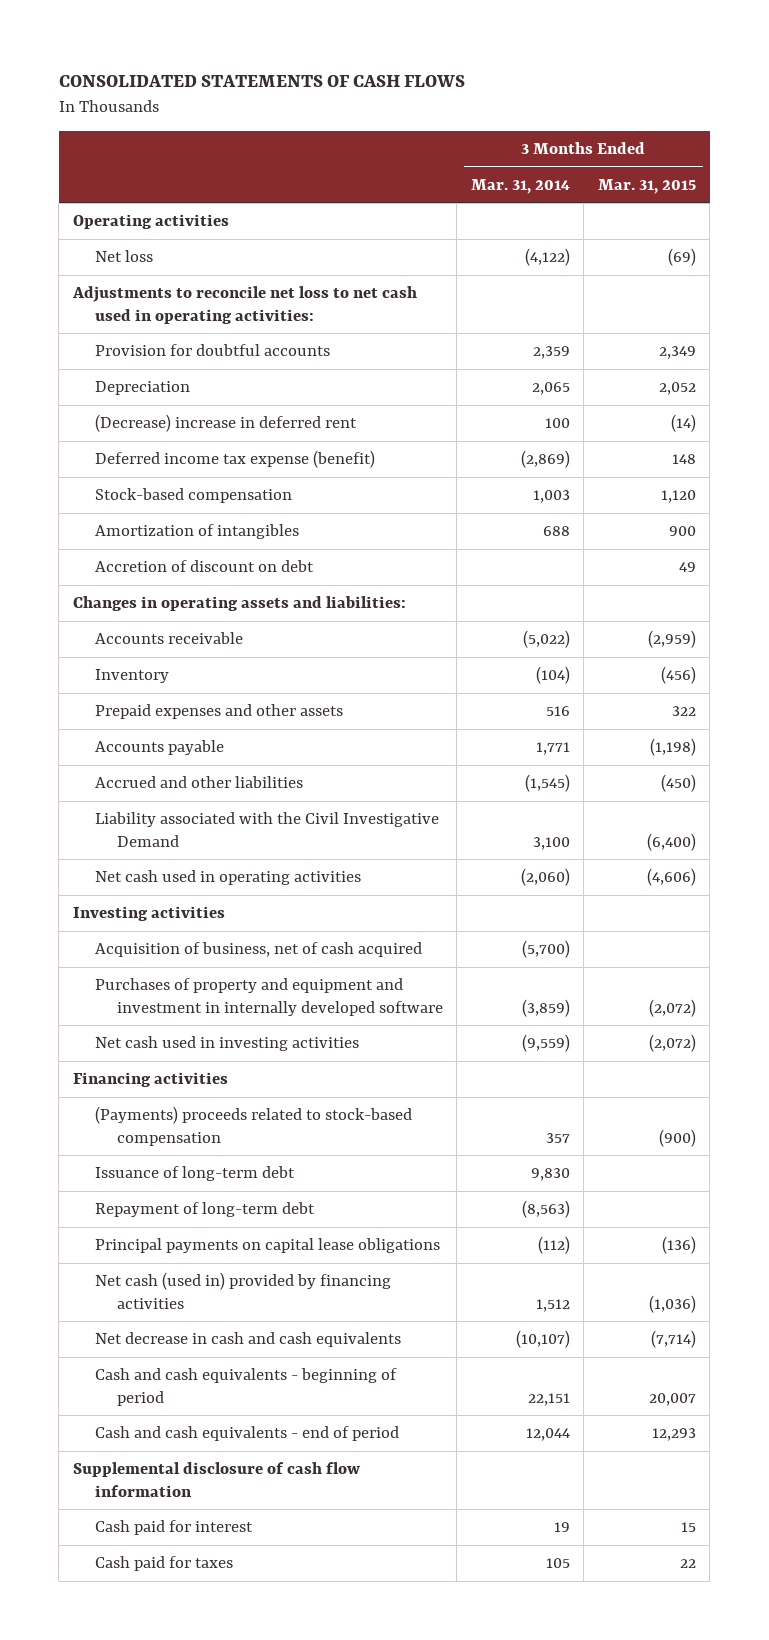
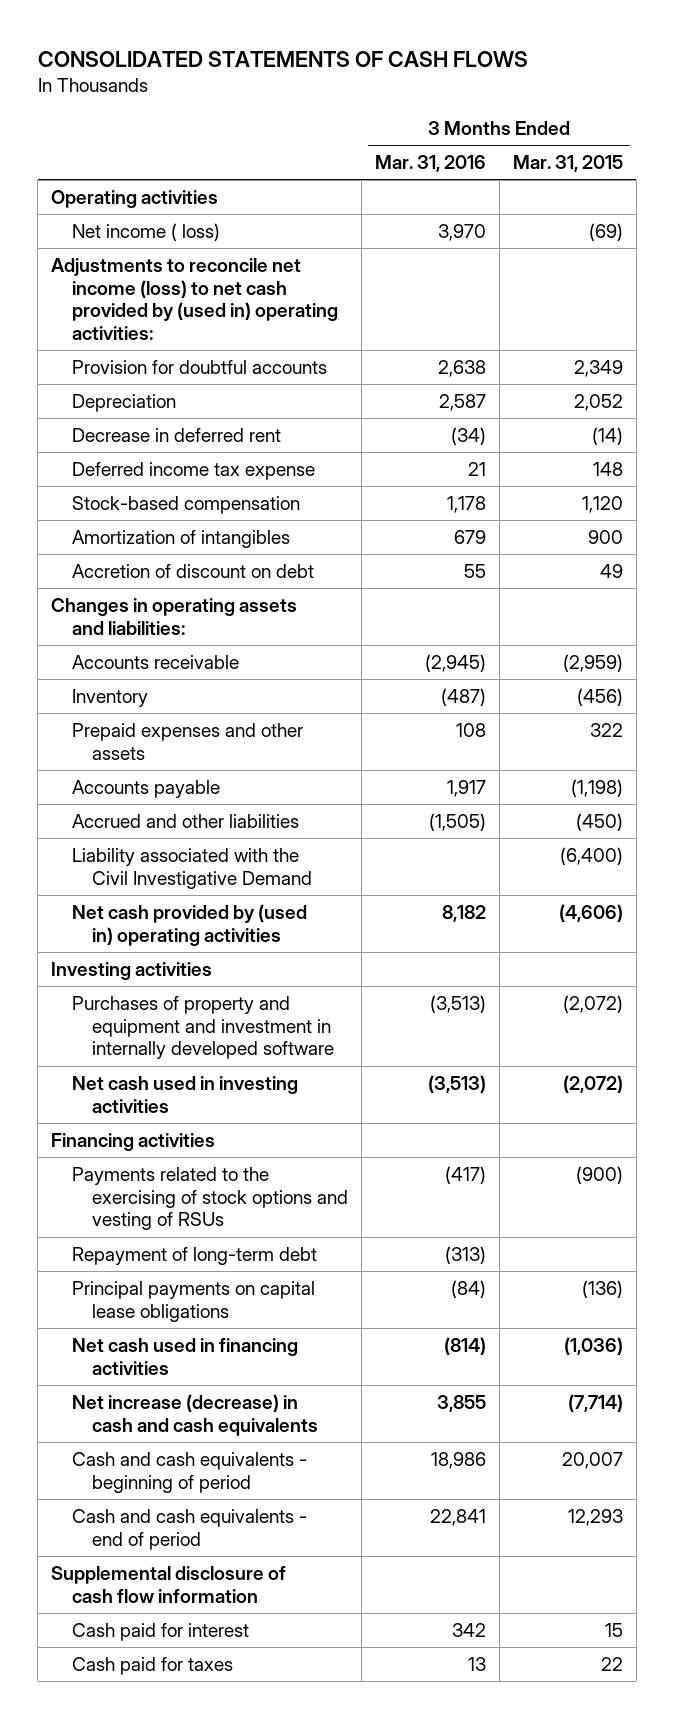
[470,178,570,194] Mar. 31, 2014 -> none
none -> [374,155,486,173] Mar. 31, 2016
[94,250,153,263] Net loss -> [71,222,220,241] Net income ( loss)
[71,286,417,324] Adjustments to reconcile net loss to net cash used in operating activities: -> [51,257,338,341] Adjustments to reconcile net income (loss) to net cash provided by (used in) operating activities:
[94,414,357,433] (Decrease) increase in deferred rent -> [71,427,281,442] Decrease in deferred rent
[94,450,375,469] Deferred income tax expense (benefit) -> [71,461,315,480] Deferred income tax expense
[94,870,361,886] Net cash used in operating activities -> [71,903,307,946] Net cash provided by (used in) operating activities
[94,942,422,958] Acquisition of business, net of cash acquired -> none
[94,1166,295,1182] Issuance of long-term debt -> none
[94,1106,412,1146] (Payments) proceeds related to stock-based compensation -> [71,1166,349,1231] Payments related to the exercising of stock options and vesting of RSUs
[94,1272,391,1309] Net cash (used in) provided by financing activities -> [71,1337,298,1375] Net cash used in financing activities
[94,1332,401,1348] Net decrease in cash and cash equivalents -> [71,1393,319,1436] Net increase (decrease) in cash and cash equivalents

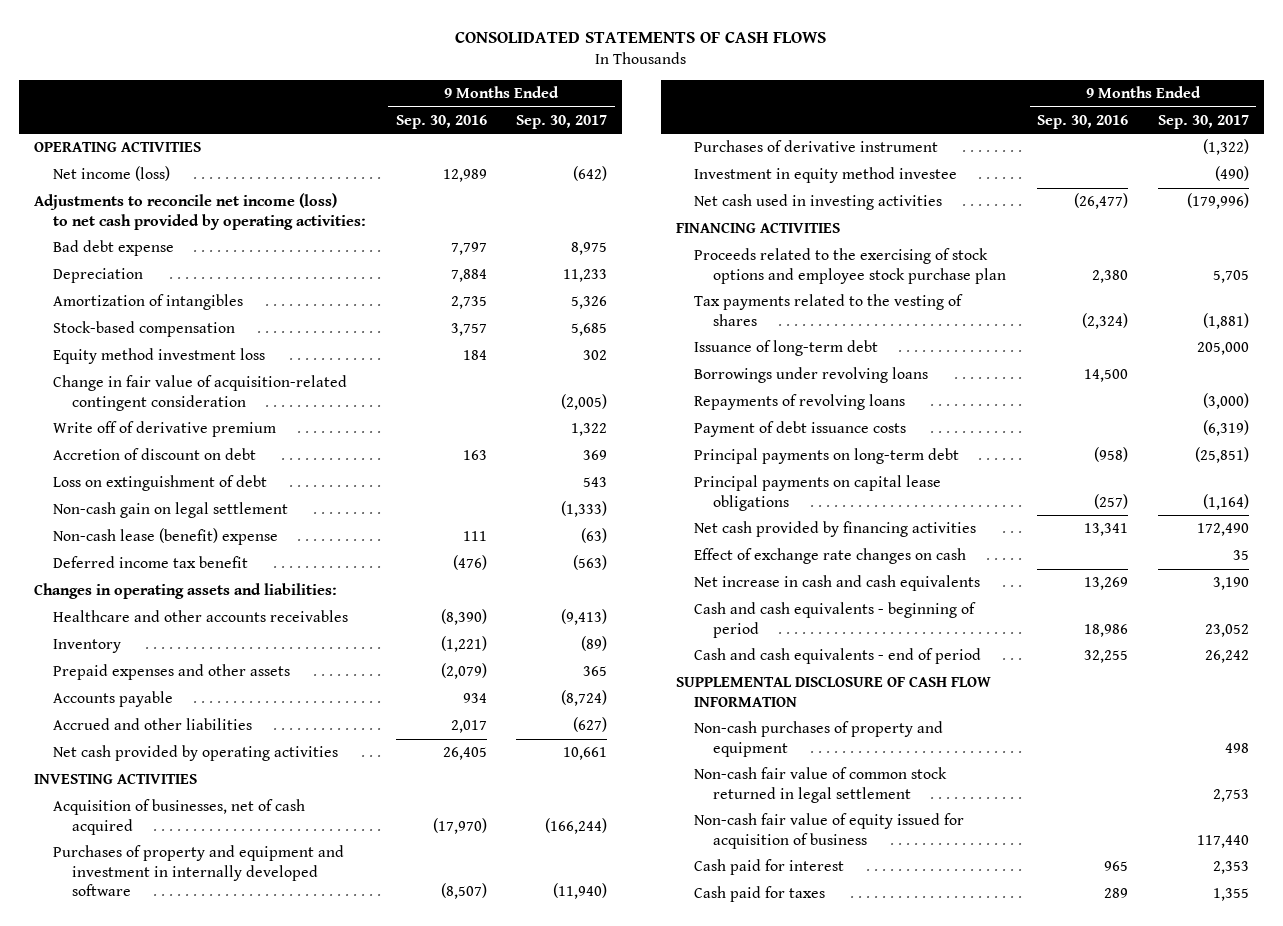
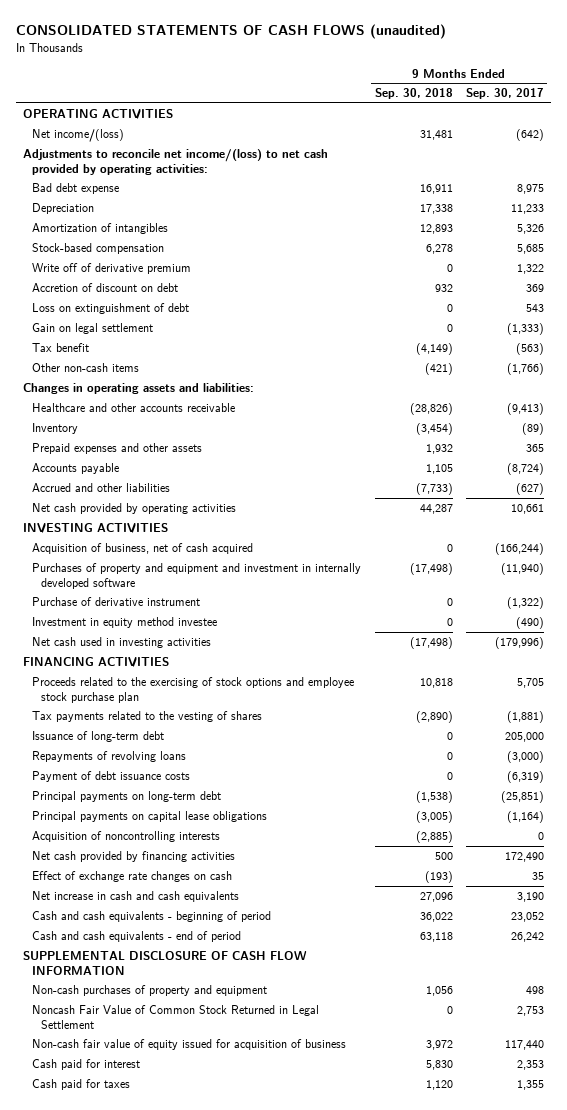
[455,32,827,44] CONSOLIDATED STATEMENTS OF CASH FLOWS -> [16,24,447,40] CONSOLIDATED STATEMENTS OF CASH FLOWS (unaudited)
[395,114,487,129] Sep. 30, 2016 -> none
none -> [374,88,453,100] Sep. 30, 2018
[52,166,170,182] Net income (loss) -> [32,129,125,143] Net income/(loss)
[34,193,366,230] Adjustments to reconcile net income (loss) to net cash provided by operating activities: -> [23,149,329,175] Adjustments to reconcile net income/(loss) to net cash provided by operating activities:
[52,348,265,365] Equity method investment loss -> none
[52,375,347,411] Change in fair value of acquisition-related contingent consideration -> none
[52,528,278,546] Non-cash lease (benefit) expense -> none
[52,502,288,519] Non-cash gain on legal settlement -> [32,323,154,335] Gain on legal settlement
[52,556,248,569] Deferred income tax benefit -> [32,343,90,353] Tax benefit
none -> [32,363,140,373] Other non-cash items
[52,610,348,623] Healthcare and other accounts receivables -> [32,403,236,413] Healthcare and other accounts receivable
[52,799,305,835] Acquisition of businesses, net of cash acquired -> [32,543,254,555] Acquisition of business, net of cash acquired
[694,140,939,153] Purchases of derivative instrument -> [32,597,201,607] Purchase of derivative instrument
[694,367,929,384] Borrowings under revolving loans -> none
none -> [32,831,221,843] Acquisition of noncontrolling interests
[694,767,948,803] Non-cash fair value of common stock returned in legal settlement -> [32,1005,320,1029] Noncash Fair Value of Common Stock Returned in Legal Settlement

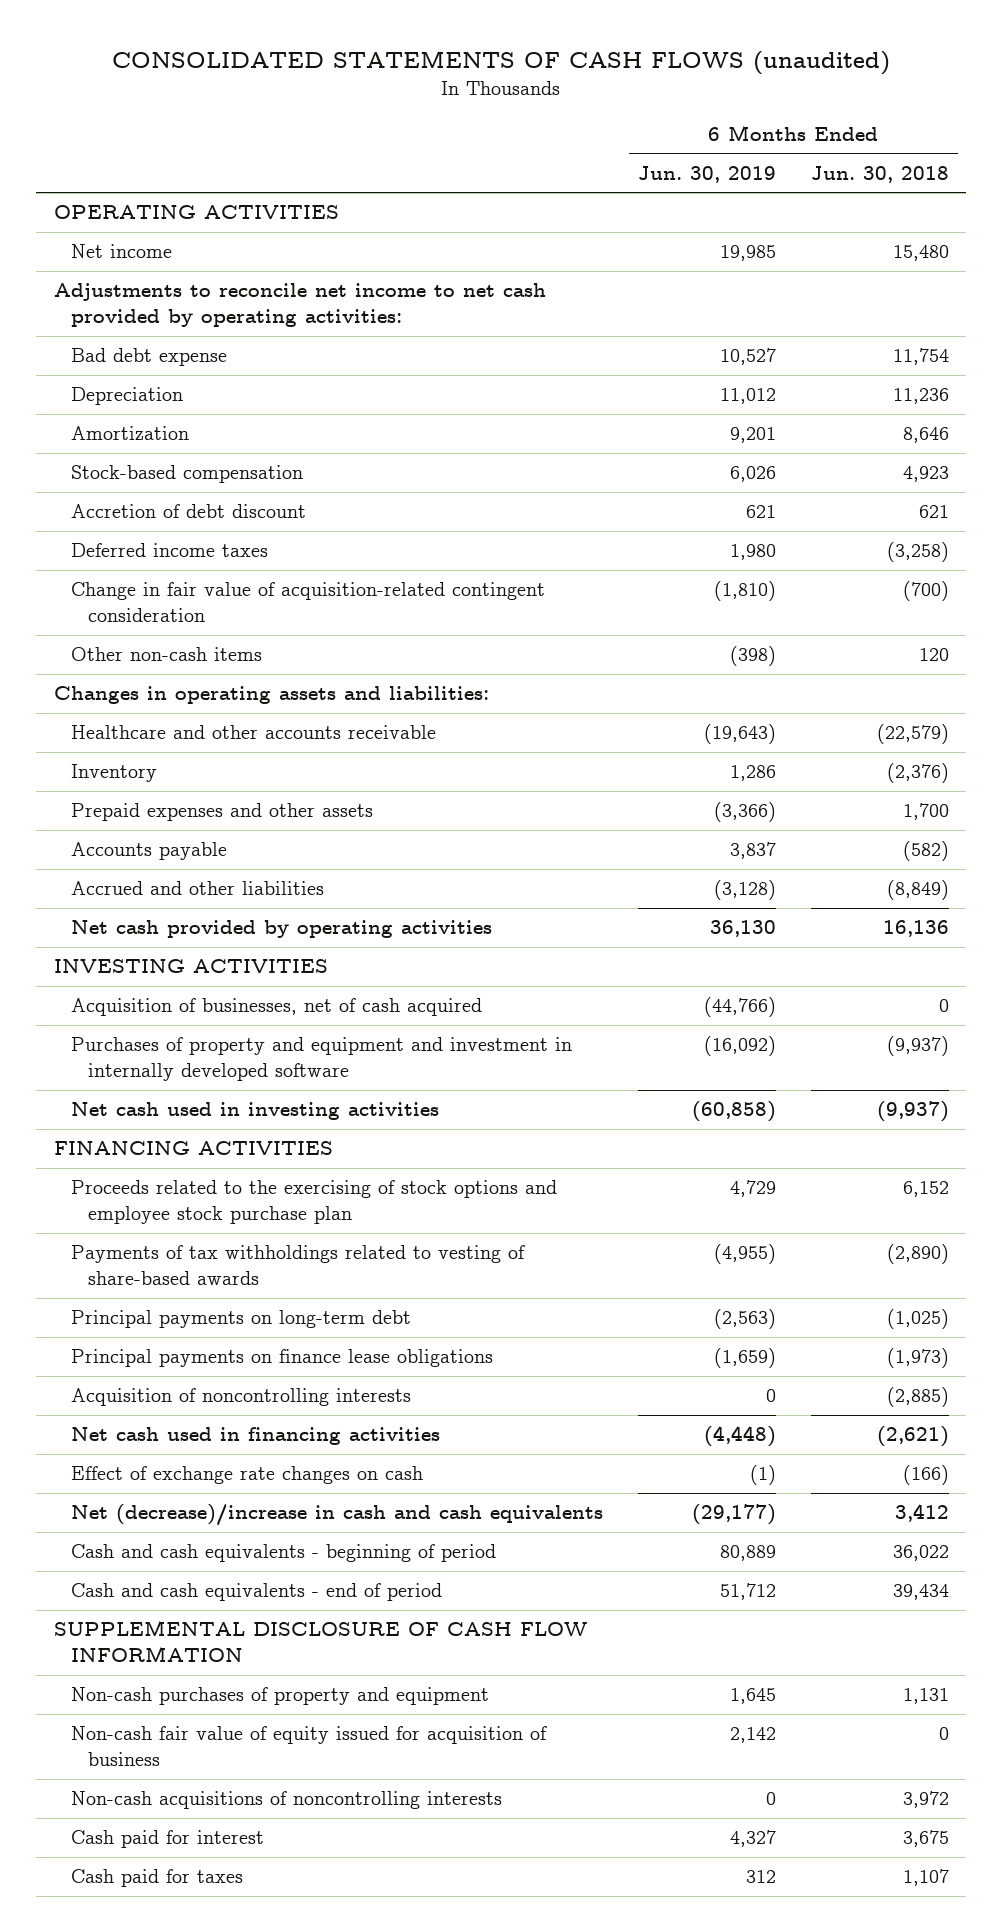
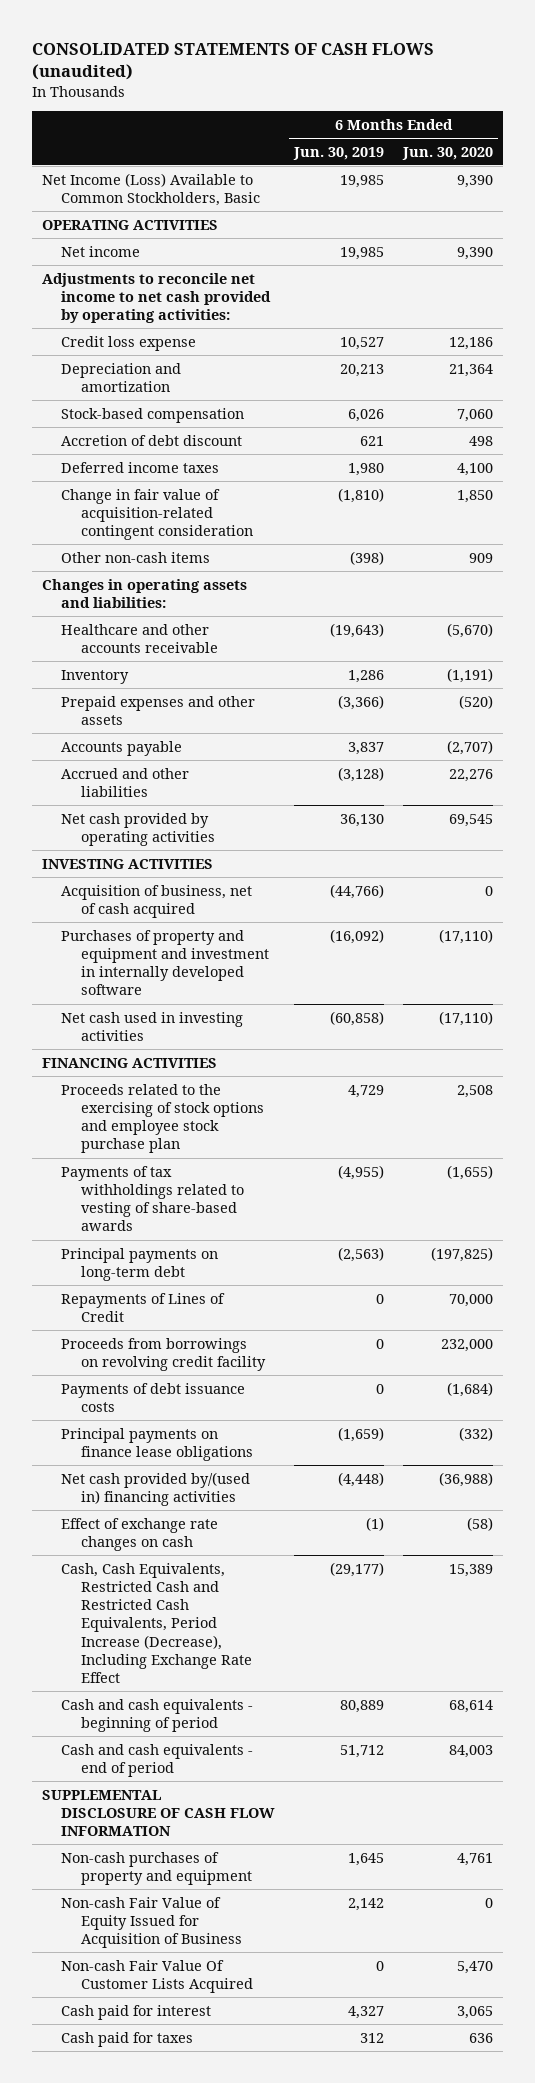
[810,165,949,183] Jun. 30, 2018 -> none
none -> [402,146,494,160] Jun. 30, 2020
none -> [41,172,261,206] Net Income (Loss) Available to Common Stockholders, Basic
[71,387,184,406] Depreciation -> none
[71,426,190,442] Amortization -> none
[71,348,228,367] Bad debt expense -> [61,335,197,351] Credit loss expense
none -> [61,362,182,392] Depreciation and amortization
[71,998,483,1017] Acquisition of businesses, net of cash acquired -> [61,884,253,918] Acquisition of business, net of cash acquired
none -> [61,1292,226,1322] Repayments of Lines of Credit
none -> [61,1337,266,1371] Proceeds from borrowings on revolving credit facility
none -> [61,1382,246,1412] Payments of debt issuance costs
[71,1388,412,1407] Acquisition of noncontrolling interests -> none
[71,1427,441,1446] Net cash used in financing activities -> [61,1471,251,1506] Net cash provided by/(used in) financing activities
[71,1504,604,1527] Net (decrease)/increase in cash and cash equivalents -> [61,1562,252,1684] Cash, Cash Equivalents, Restricted Cash and Restricted Cash Equivalents, Period Increase (Decrease), Including Exchange Rate Effect
[71,1791,503,1810] Non-cash acquisitions of noncontrolling interests -> none
[71,1726,548,1767] Non-cash fair value of equity issued for acquisition of business -> [61,1896,242,1949] Non-cash Fair Value of Equity Issued for Acquisition of Business
none -> [61,1959,253,1993] Non-cash Fair Value Of Customer Lists Acquired

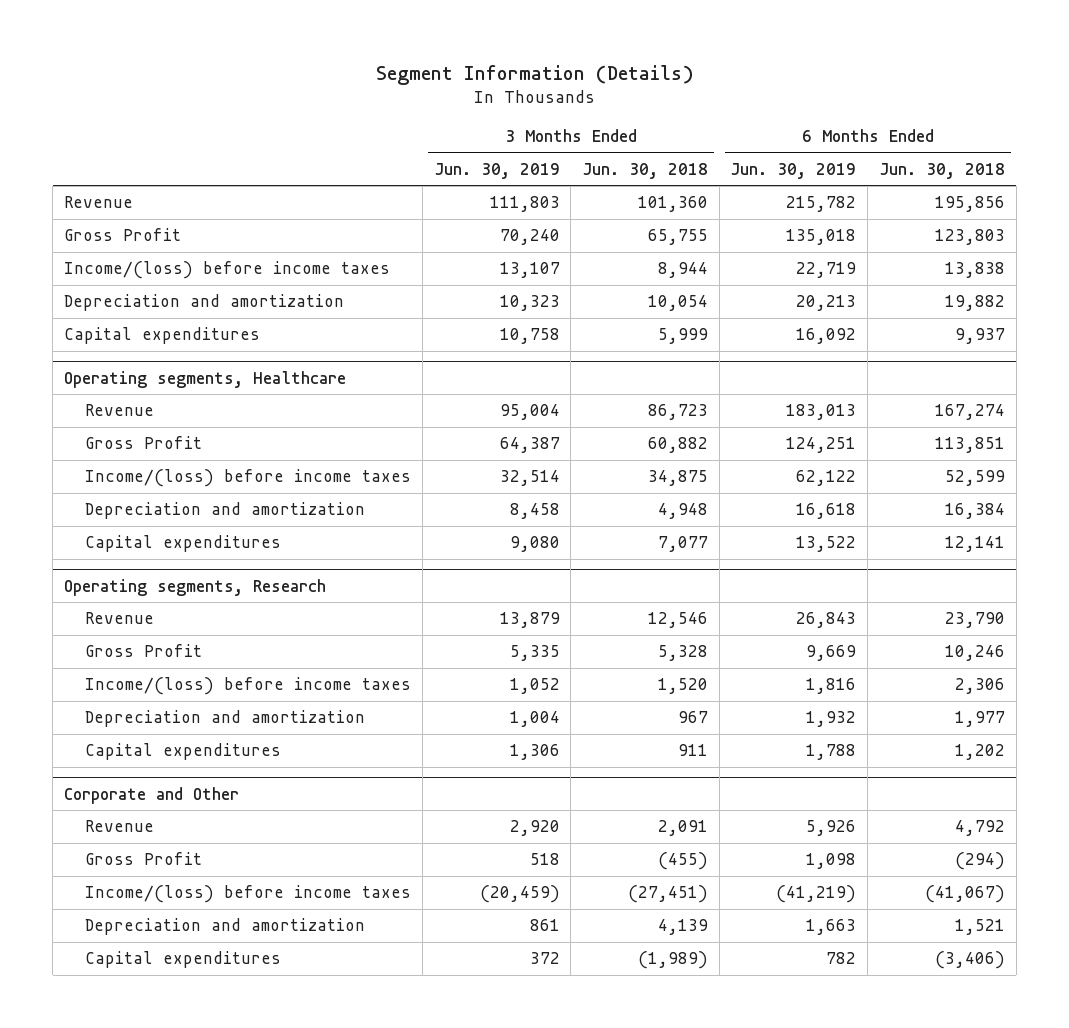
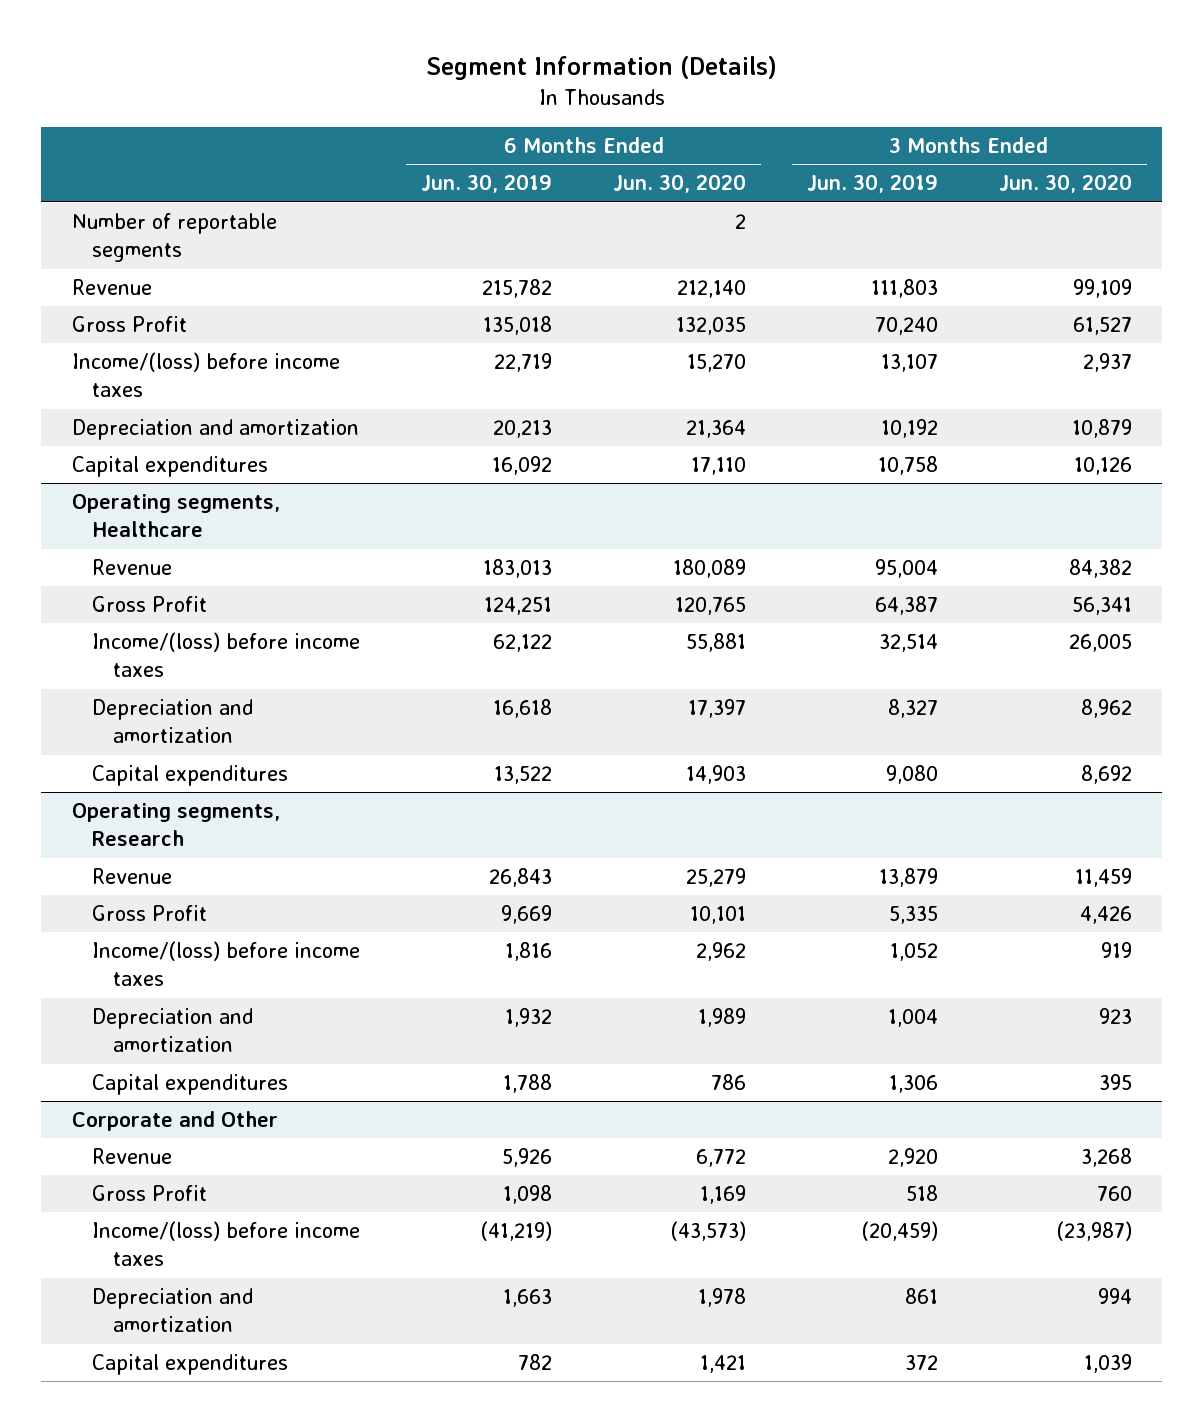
[582,162,709,179] Jun. 30, 2018 -> none
[878,162,1005,179] Jun. 30, 2018 -> none
none -> [613,174,747,194] Jun. 30, 2020
none -> [998,174,1132,194] Jun. 30, 2020
none -> [71,213,277,263] Number of reportable segments
[499,295,560,312] 10,323 -> [880,419,938,439] 10,192
[509,503,560,520] 8,458 -> [887,699,938,719] 8,327

